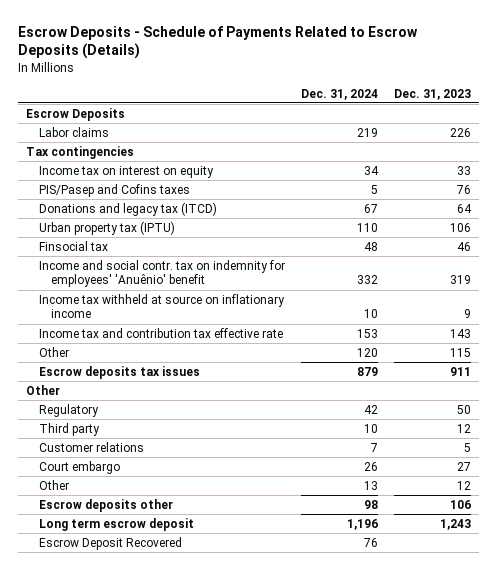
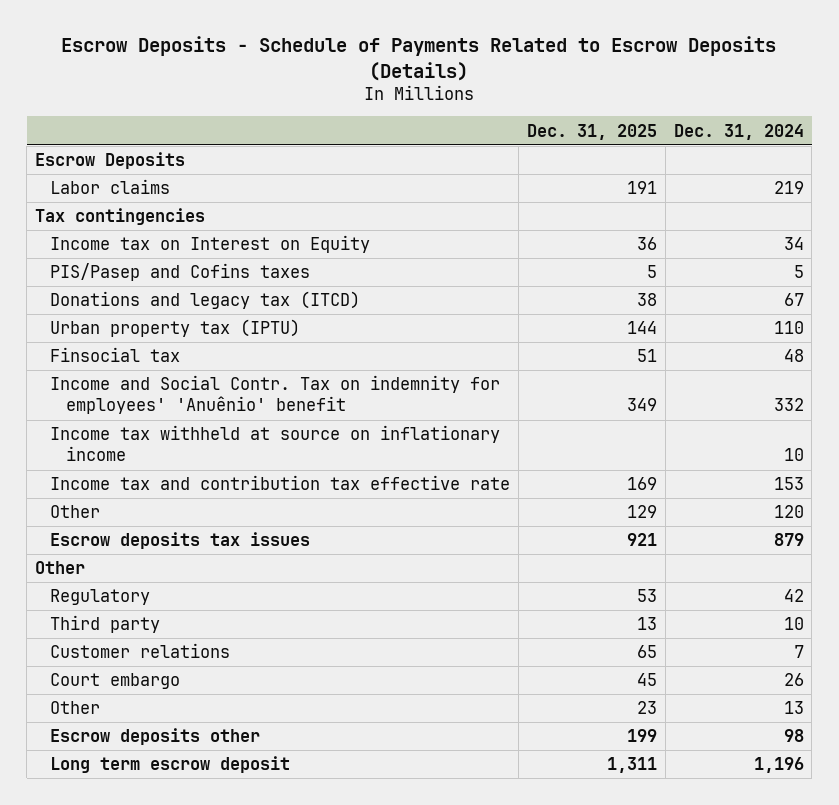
[394,88,472,100] Dec. 31, 2023 -> none
none -> [527,123,658,140] Dec. 31, 2025
[38,165,214,178] Income tax on interest on equity -> [50,235,371,254] Income tax on Interest on Equity
[38,259,285,288] Income and social contr. tax on indemnity for employees' 'Anuênio' benefit -> [50,375,501,415] Income and Social Contr. Tax on indemnity for employees' 'Anuênio' benefit
[38,536,182,550] Escrow Deposit Recovered -> none

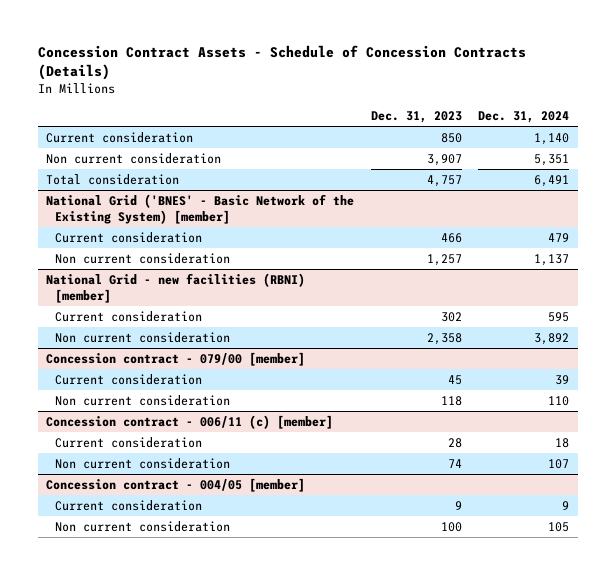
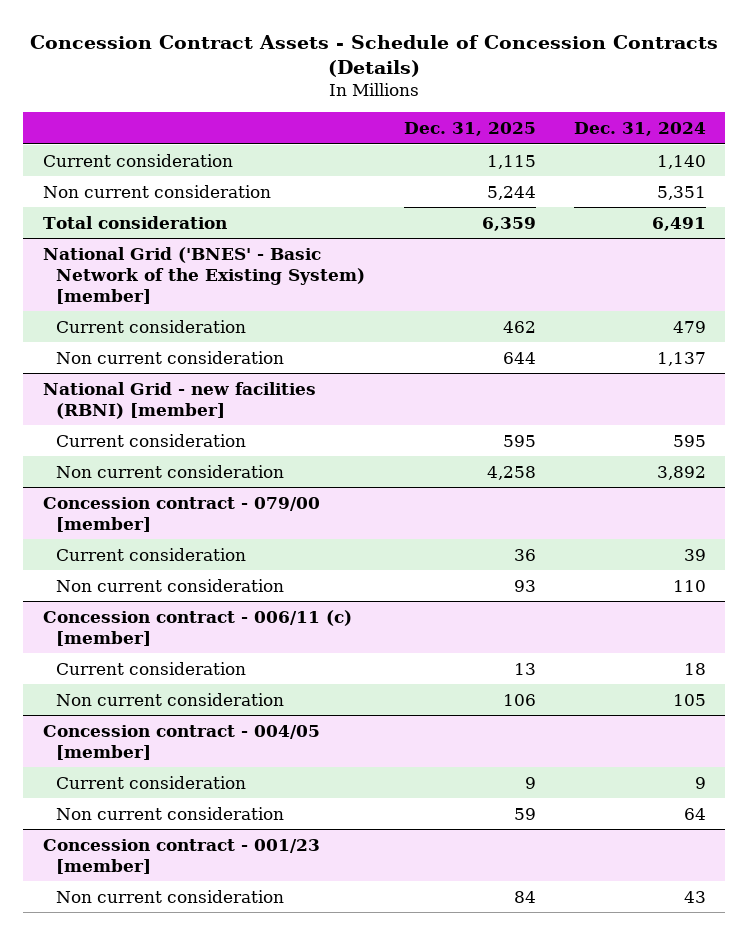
[370,110,462,123] Dec. 31, 2023 -> none
none -> [403,121,536,136] Dec. 31, 2025
[548,458,570,469] 107 -> [672,693,706,706] 105
[548,521,570,532] 105 -> [683,807,706,820] 64
none -> [42,838,320,874] Concession contract - 001/23 [member]
none -> [56,889,285,903] Non current consideration

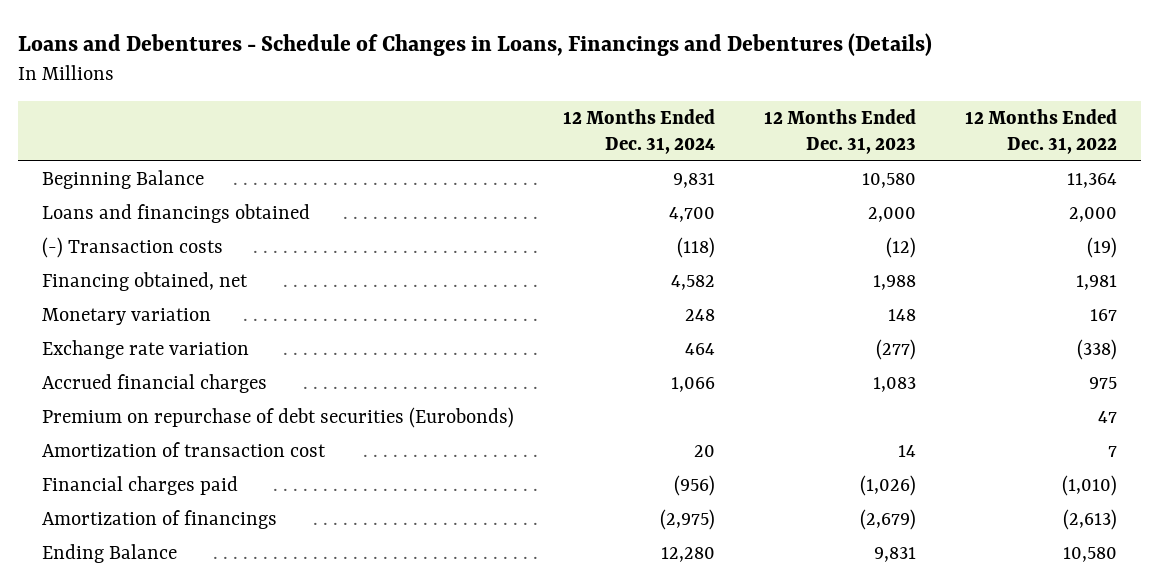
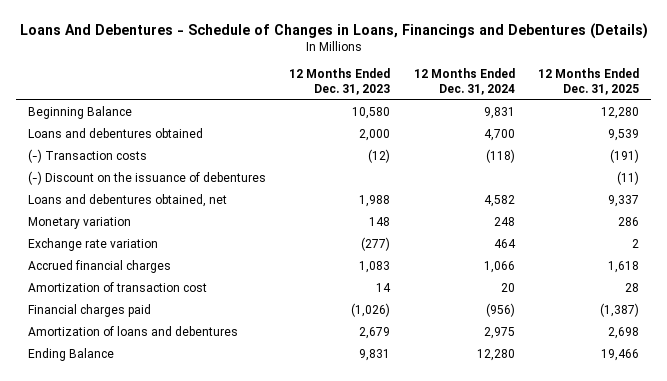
[17,32,932,56] Loans and Debentures - Schedule of Changes in Loans, Financings and Debentures (Details) -> [19,22,648,39] Loans And Debentures - Schedule of Changes in Loans, Financings and Debentures (Details)
[964,109,1117,154] 12 Months Ended Dec. 31, 2022 -> none
none -> [538,68,640,96] 12 Months Ended Dec. 31, 2025
[42,204,311,224] Loans and financings obtained -> [27,128,203,139] Loans and debentures obtained
none -> [27,171,266,186] (-) Discount on the issuance of debentures
[42,272,249,292] Financing obtained, net -> [27,194,227,208] Loans and debentures obtained, net
[42,407,515,429] Premium on repurchase of debt securities (Eurobonds) -> none
[42,510,278,530] Amortization of financings -> [27,326,238,337] Amortization of loans and debentures
[659,509,715,531] (2,975) -> [483,327,515,340] 2,975
[859,509,916,531] (2,679) -> [359,327,391,340] 2,679

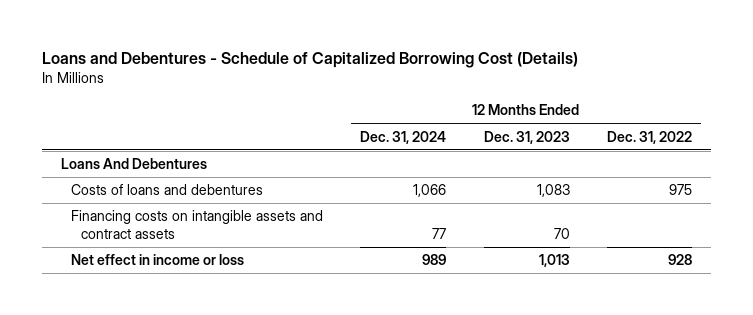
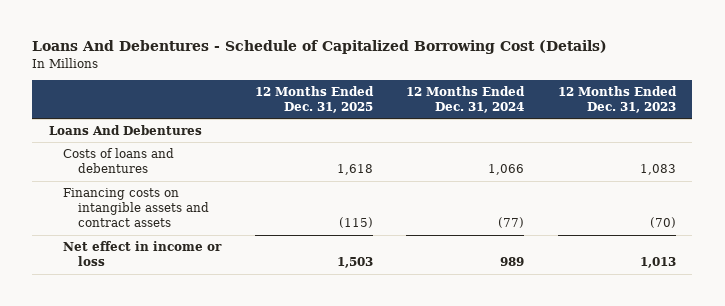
[42,52,579,69] Loans and Debentures - Schedule of Capitalized Borrowing Cost (Details) -> [32,40,608,55] Loans And Debentures - Schedule of Capitalized Borrowing Cost (Details)
[607,130,693,144] Dec. 31, 2022 -> none
none -> [254,85,374,114] 12 Months Ended Dec. 31, 2025
[432,227,447,239] 77 -> [498,217,525,229] (77)
[553,227,570,239] 70 -> [649,217,676,229] (70)

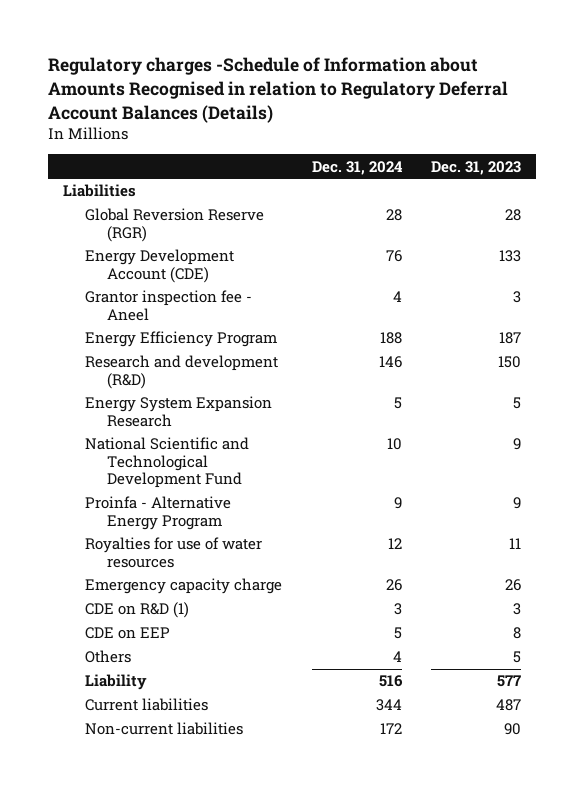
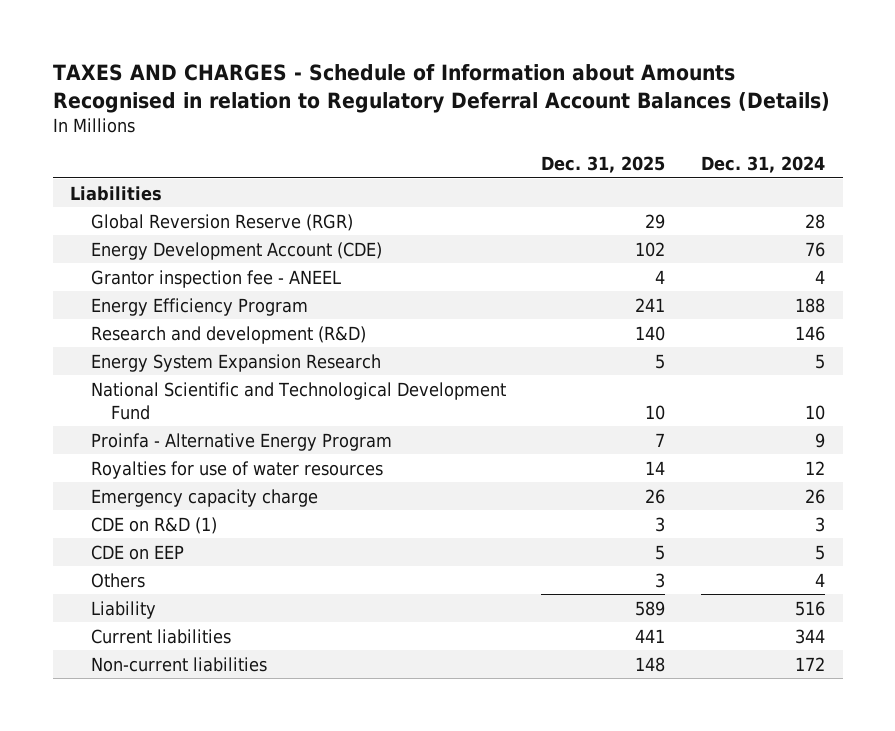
[47,57,508,123] Regulatory charges -Schedule of Information about Amounts Recognised in relation to Regulatory Deferral Account Balances (Details) -> [52,64,830,113] TAXES AND CHARGES - Schedule of Information about Amounts Recognised in relation to Regulatory Deferral Account Balances (Details)
[431,160,522,175] Dec. 31, 2023 -> none
none -> [541,156,666,174] Dec. 31, 2025
[84,290,252,321] Grantor inspection fee - Aneel -> [90,269,341,288] Grantor inspection fee - ANEEL

